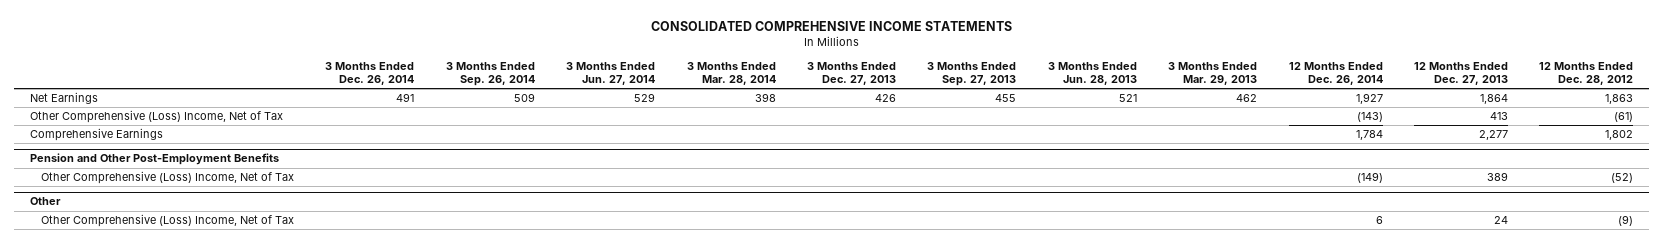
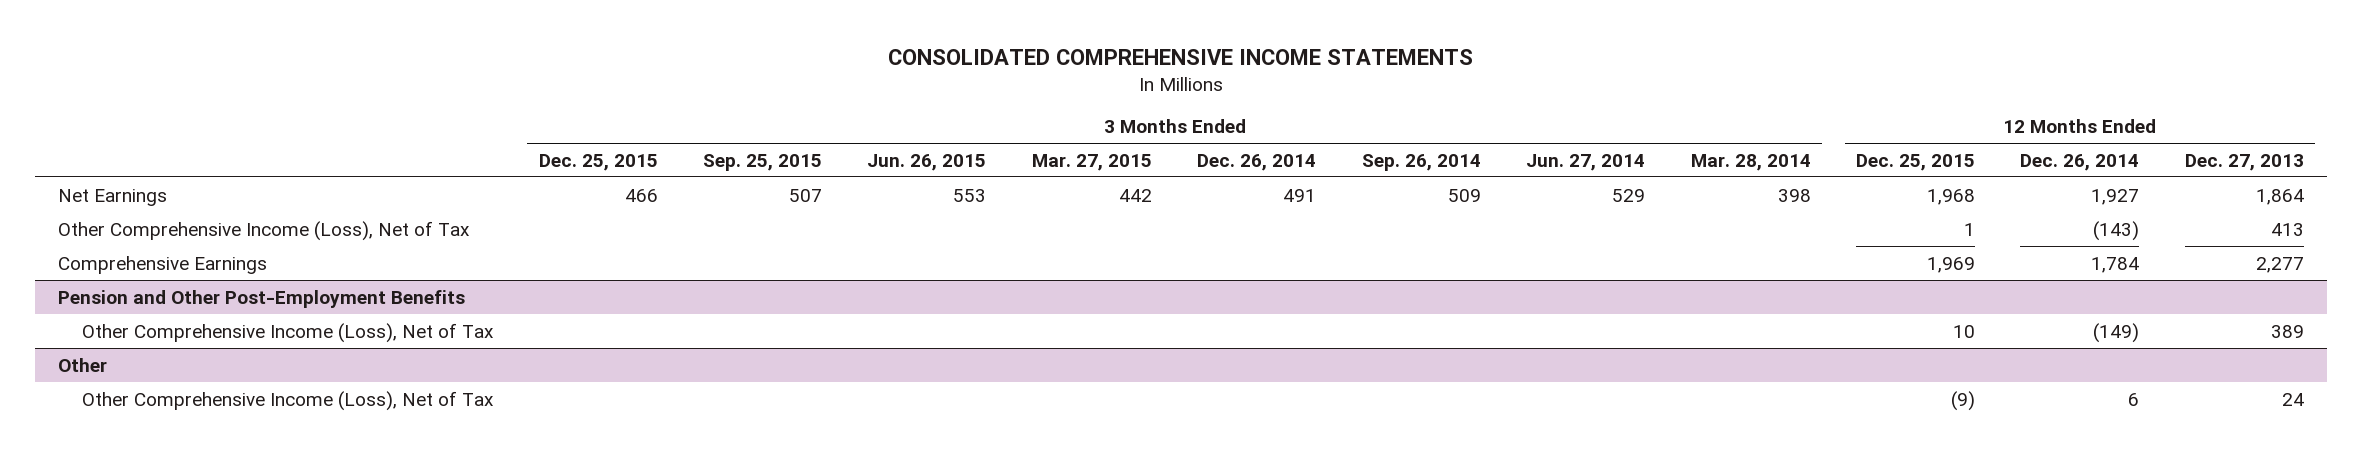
[806,62,896,86] 3 Months Ended Dec. 27, 2013 -> none
[927,62,1017,87] 3 Months Ended Sep. 27, 2013 -> none
[1047,62,1137,86] 3 Months Ended Jun. 28, 2013 -> none
[1168,62,1258,86] 3 Months Ended Mar. 29, 2013 -> none
[1539,62,1634,86] 12 Months Ended Dec. 28, 2012 -> none
none -> [538,153,658,171] Dec. 25, 2015
none -> [703,153,823,171] Sep. 25, 2015
none -> [867,153,987,171] Jun. 26, 2015
none -> [1031,153,1152,171] Mar. 27, 2015
none -> [1855,153,1975,171] Dec. 25, 2015
[30,110,284,124] Other Comprehensive (Loss) Income, Net of Tax -> [57,220,470,241] Other Comprehensive Income (Loss), Net of Tax
[40,171,294,185] Other Comprehensive (Loss) Income, Net of Tax -> [82,322,495,343] Other Comprehensive Income (Loss), Net of Tax
[40,214,294,228] Other Comprehensive (Loss) Income, Net of Tax -> [82,390,495,411] Other Comprehensive Income (Loss), Net of Tax

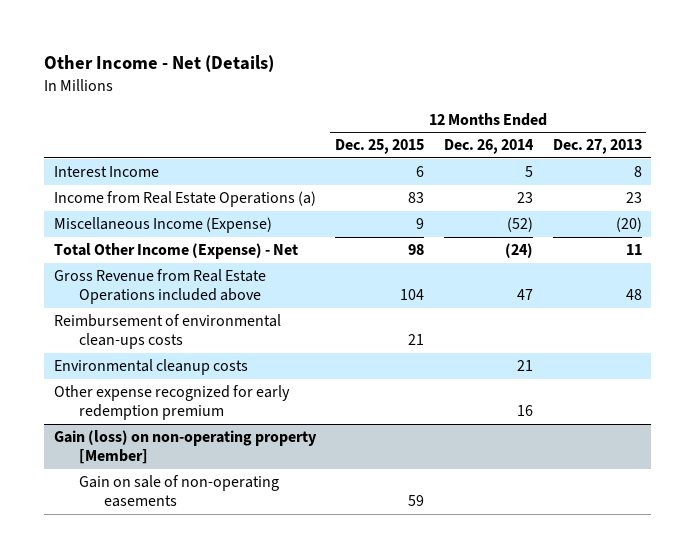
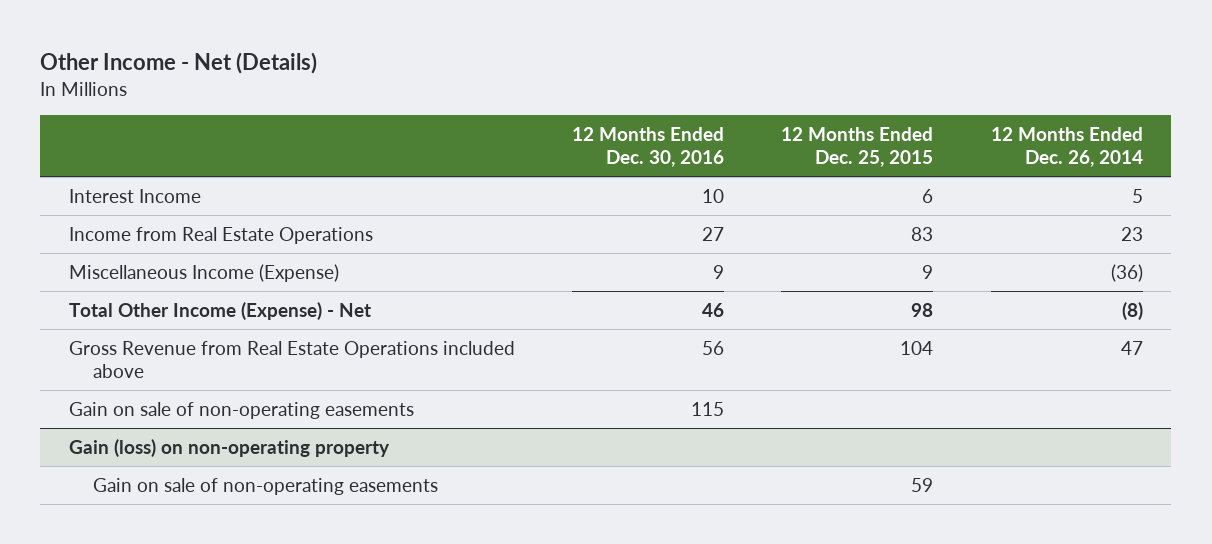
[552,139,642,155] Dec. 27, 2013 -> none
none -> [572,127,725,168] 12 Months Ended Dec. 30, 2016
[53,191,316,208] Income from Real Estate Operations (a) -> [68,226,373,244] Income from Real Estate Operations
[506,217,533,233] (52) -> [1110,263,1143,282] (36)
[504,243,533,259] (24) -> [1121,301,1143,320] (8)
[53,314,281,350] Reimbursement of environmental clean-ups costs -> none
[53,359,248,376] Environmental cleanup costs -> none
[53,385,290,421] Other expense recognized for early redemption premium -> none
none -> [68,401,414,419] Gain on sale of non-operating easements
[53,430,317,465] Gain (loss) on non-operating property [Member] -> [68,438,390,457] Gain (loss) on non-operating property

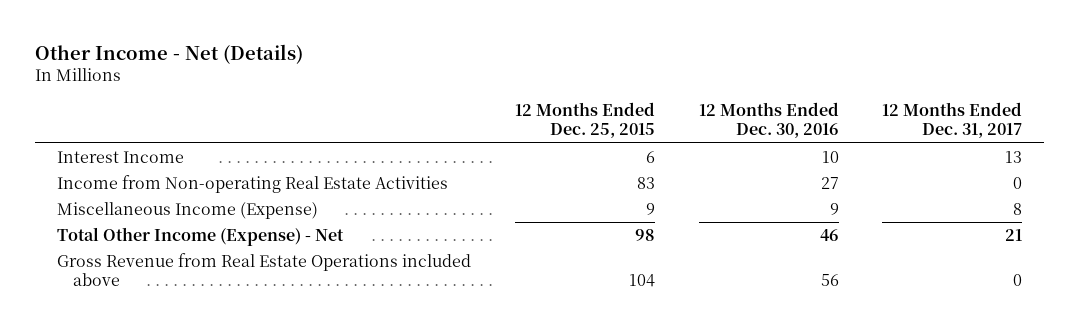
[990,127,1143,168] 12 Months Ended Dec. 26, 2014 -> none
none -> [882,102,1023,139] 12 Months Ended Dec. 31, 2017
[68,226,373,244] Income from Real Estate Operations -> [57,175,449,194] Income from Non-operating Real Estate Activities
[68,401,414,419] Gain on sale of non-operating easements -> none
[68,438,390,457] Gain (loss) on non-operating property -> none
[93,477,439,495] Gain on sale of non-operating easements -> none

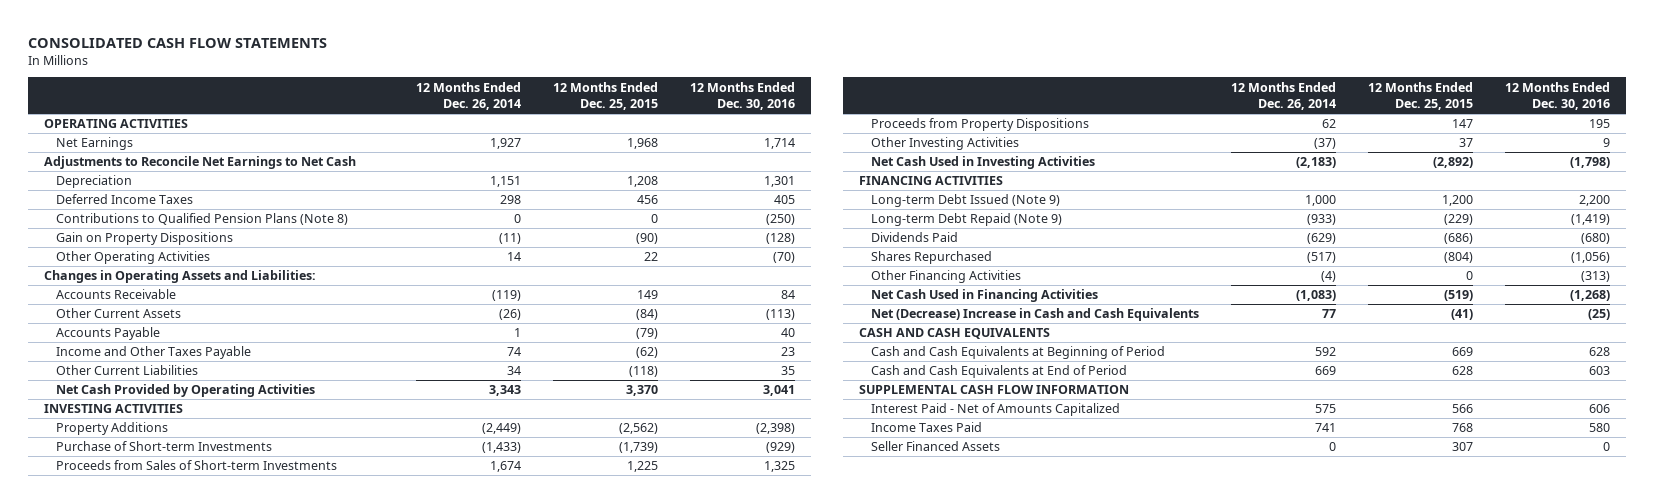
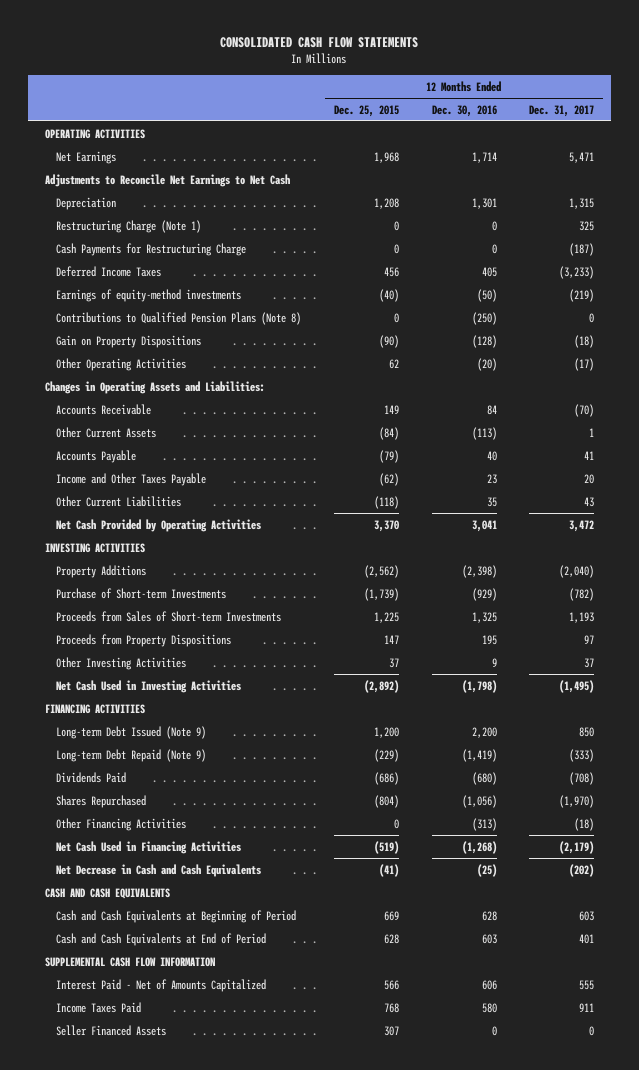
[416,81,522,110] 12 Months Ended Dec. 26, 2014 -> none
none -> [529,104,595,117] Dec. 31, 2017
none -> [55,219,201,233] Restructuring Charge (Note 1)
none -> [55,242,246,256] Cash Payments for Restructuring Charge
none -> [55,288,241,302] Earnings of equity-method investments
[644,252,659,262] 22 -> [388,358,399,369] 62
[773,252,796,264] (70) -> [476,357,497,371] (20)
[870,308,1199,322] Net (Decrease) Increase in Cash and Cash Equivalents -> [55,863,261,877] Net Decrease in Cash and Cash Equivalents

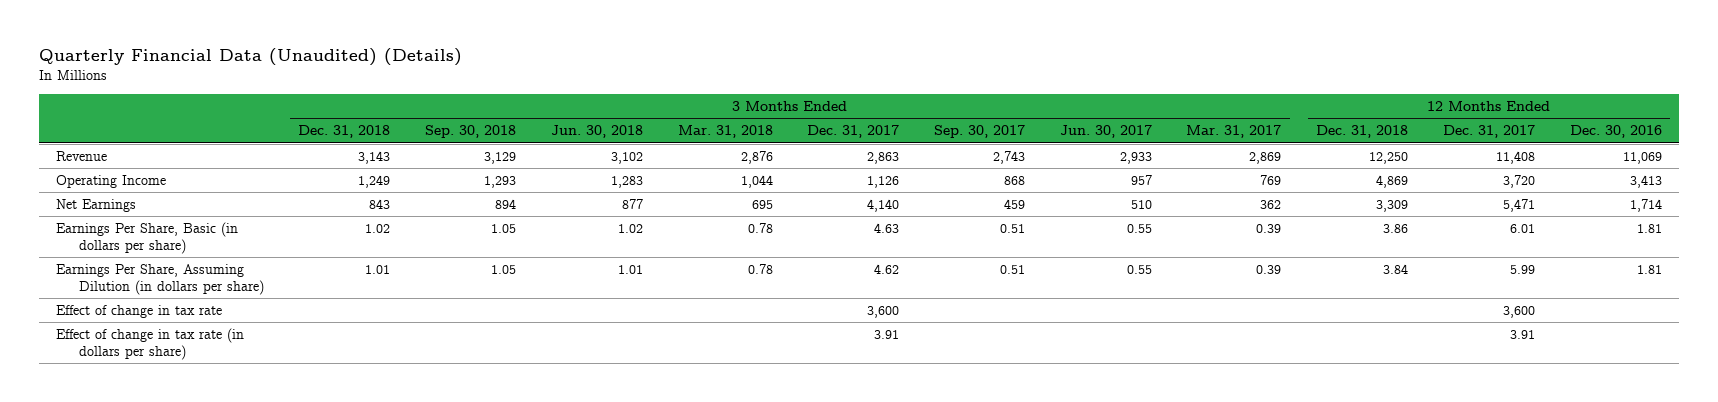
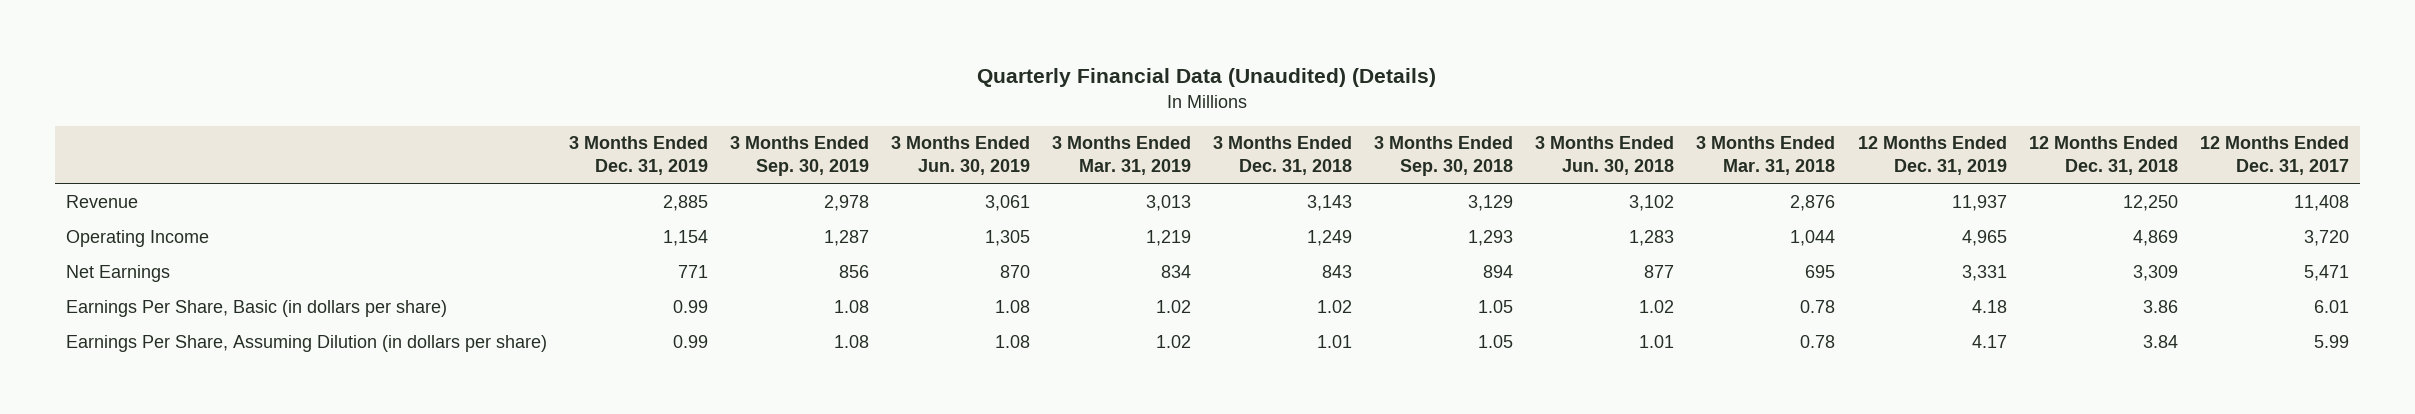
[807,125,900,139] Dec. 31, 2017 -> none
[933,125,1025,139] Sep. 30, 2017 -> none
[1059,125,1152,139] Jun. 30, 2017 -> none
[1186,125,1282,139] Mar. 31, 2017 -> none
[1569,125,1662,139] Dec. 30, 2016 -> none
none -> [569,136,709,176] 3 Months Ended Dec. 31, 2019
none -> [730,136,870,177] 3 Months Ended Sep. 30, 2019
none -> [891,136,1031,176] 3 Months Ended Jun. 30, 2019
none -> [1052,136,1192,176] 3 Months Ended Mar. 31, 2019
none -> [1857,136,2007,176] 12 Months Ended Dec. 31, 2019
[56,305,223,319] Effect of change in tax rate -> none
[56,328,245,360] Effect of change in tax rate (in dollars per share) -> none

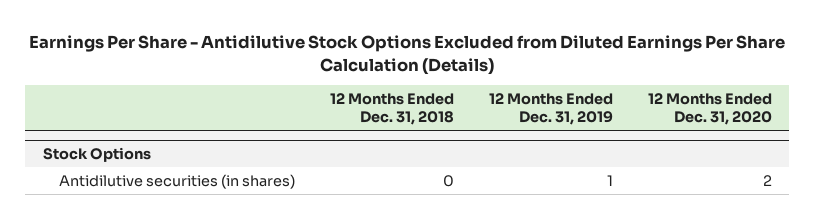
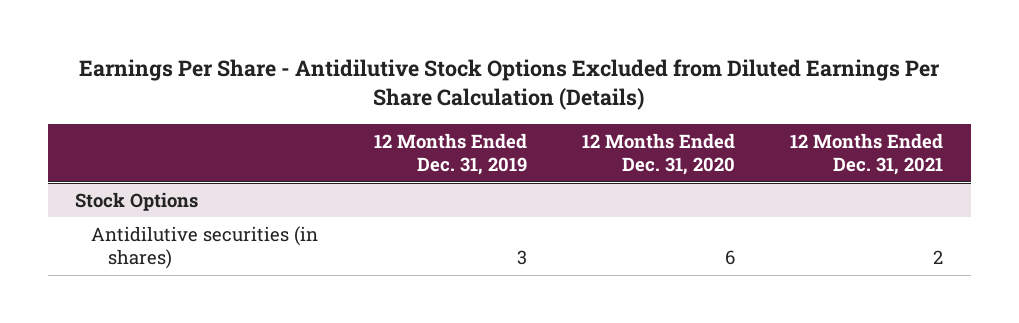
[329,93,454,126] 12 Months Ended Dec. 31, 2018 -> none
none -> [790,132,944,176] 12 Months Ended Dec. 31, 2021
[606,174,613,186] 1 -> [516,250,527,266] 3
[762,174,772,186] 2 -> [725,250,736,266] 6

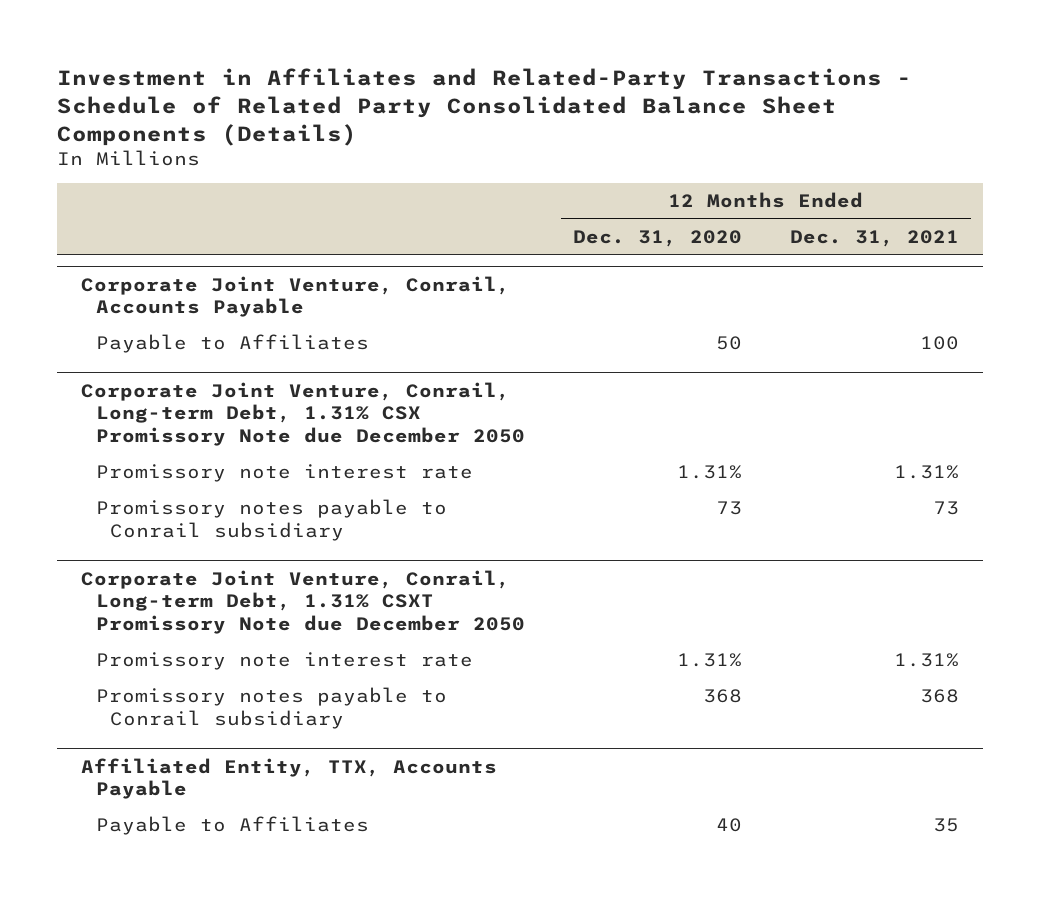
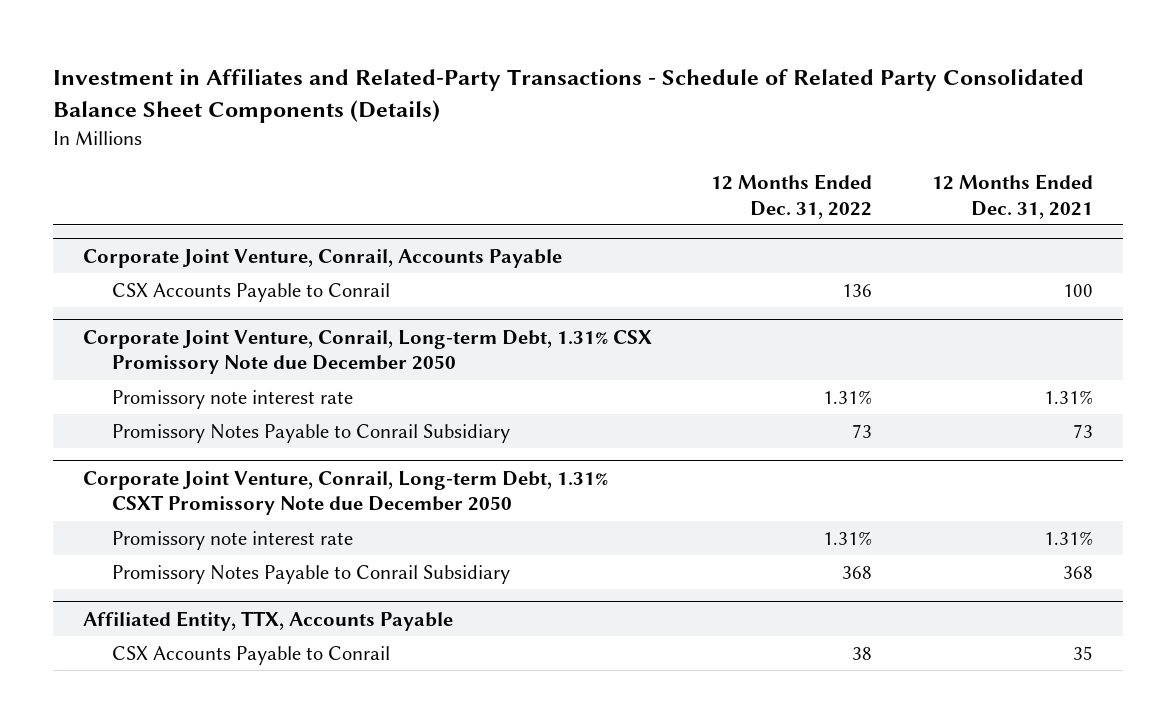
[572,229,742,247] Dec. 31, 2020 -> none
none -> [711,173,873,219] 12 Months Ended Dec. 31, 2022
[95,334,369,354] Payable to Affiliates -> [112,282,391,302] CSX Accounts Payable to Conrail
[95,499,447,541] Promissory notes payable to Conrail subsidiary -> [112,423,511,443] Promissory Notes Payable to Conrail Subsidiary
[95,687,447,729] Promissory notes payable to Conrail subsidiary -> [112,564,511,584] Promissory Notes Payable to Conrail Subsidiary
[95,816,369,836] Payable to Affiliates -> [112,645,391,665] CSX Accounts Payable to Conrail

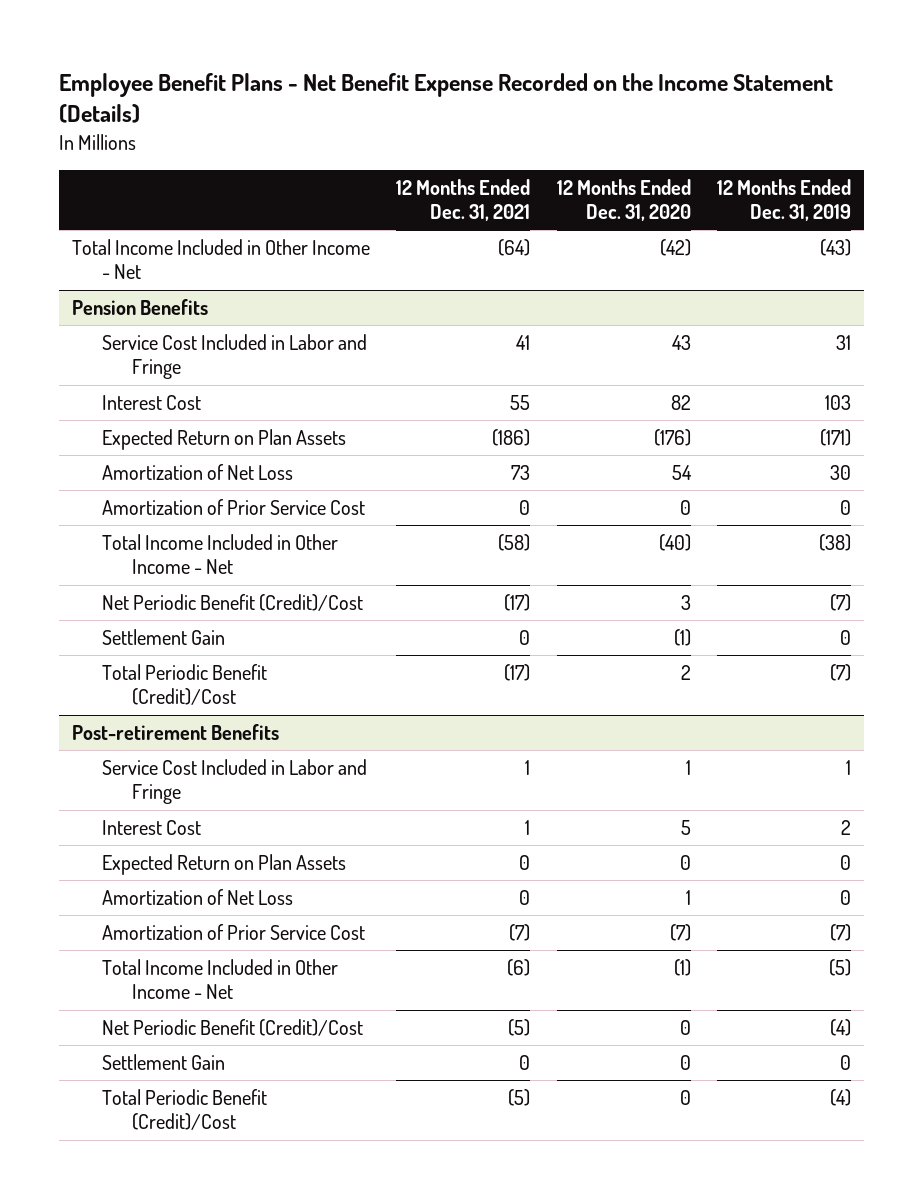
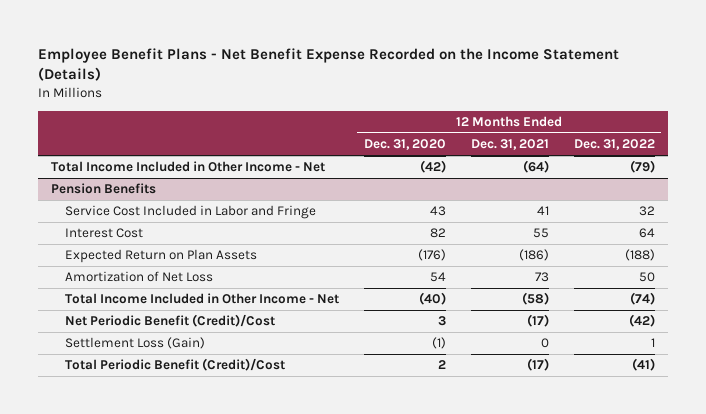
[716,178,851,222] 12 Months Ended Dec. 31, 2019 -> none
none -> [574,139,656,151] Dec. 31, 2022
[102,498,366,515] Amortization of Prior Service Cost -> none
[102,628,226,645] Settlement Gain -> [64,337,205,350] Settlement Loss (Gain)
[72,723,280,740] Post-retirement Benefits -> none
[102,758,368,805] Service Cost Included in Labor and Fringe -> none
[102,819,202,835] Interest Cost -> none
[102,853,347,875] Expected Return on Plan Assets -> none
[102,888,294,905] Amortization of Net Loss -> none
[102,923,366,940] Amortization of Prior Service Cost -> none
[102,958,339,1000] Total Income Included in Other Income - Net -> none
[102,1018,364,1036] Net Periodic Benefit (Credit)/Cost -> none
[102,1053,226,1070] Settlement Gain -> none
[102,1088,268,1131] Total Periodic Benefit (Credit)/Cost -> none

